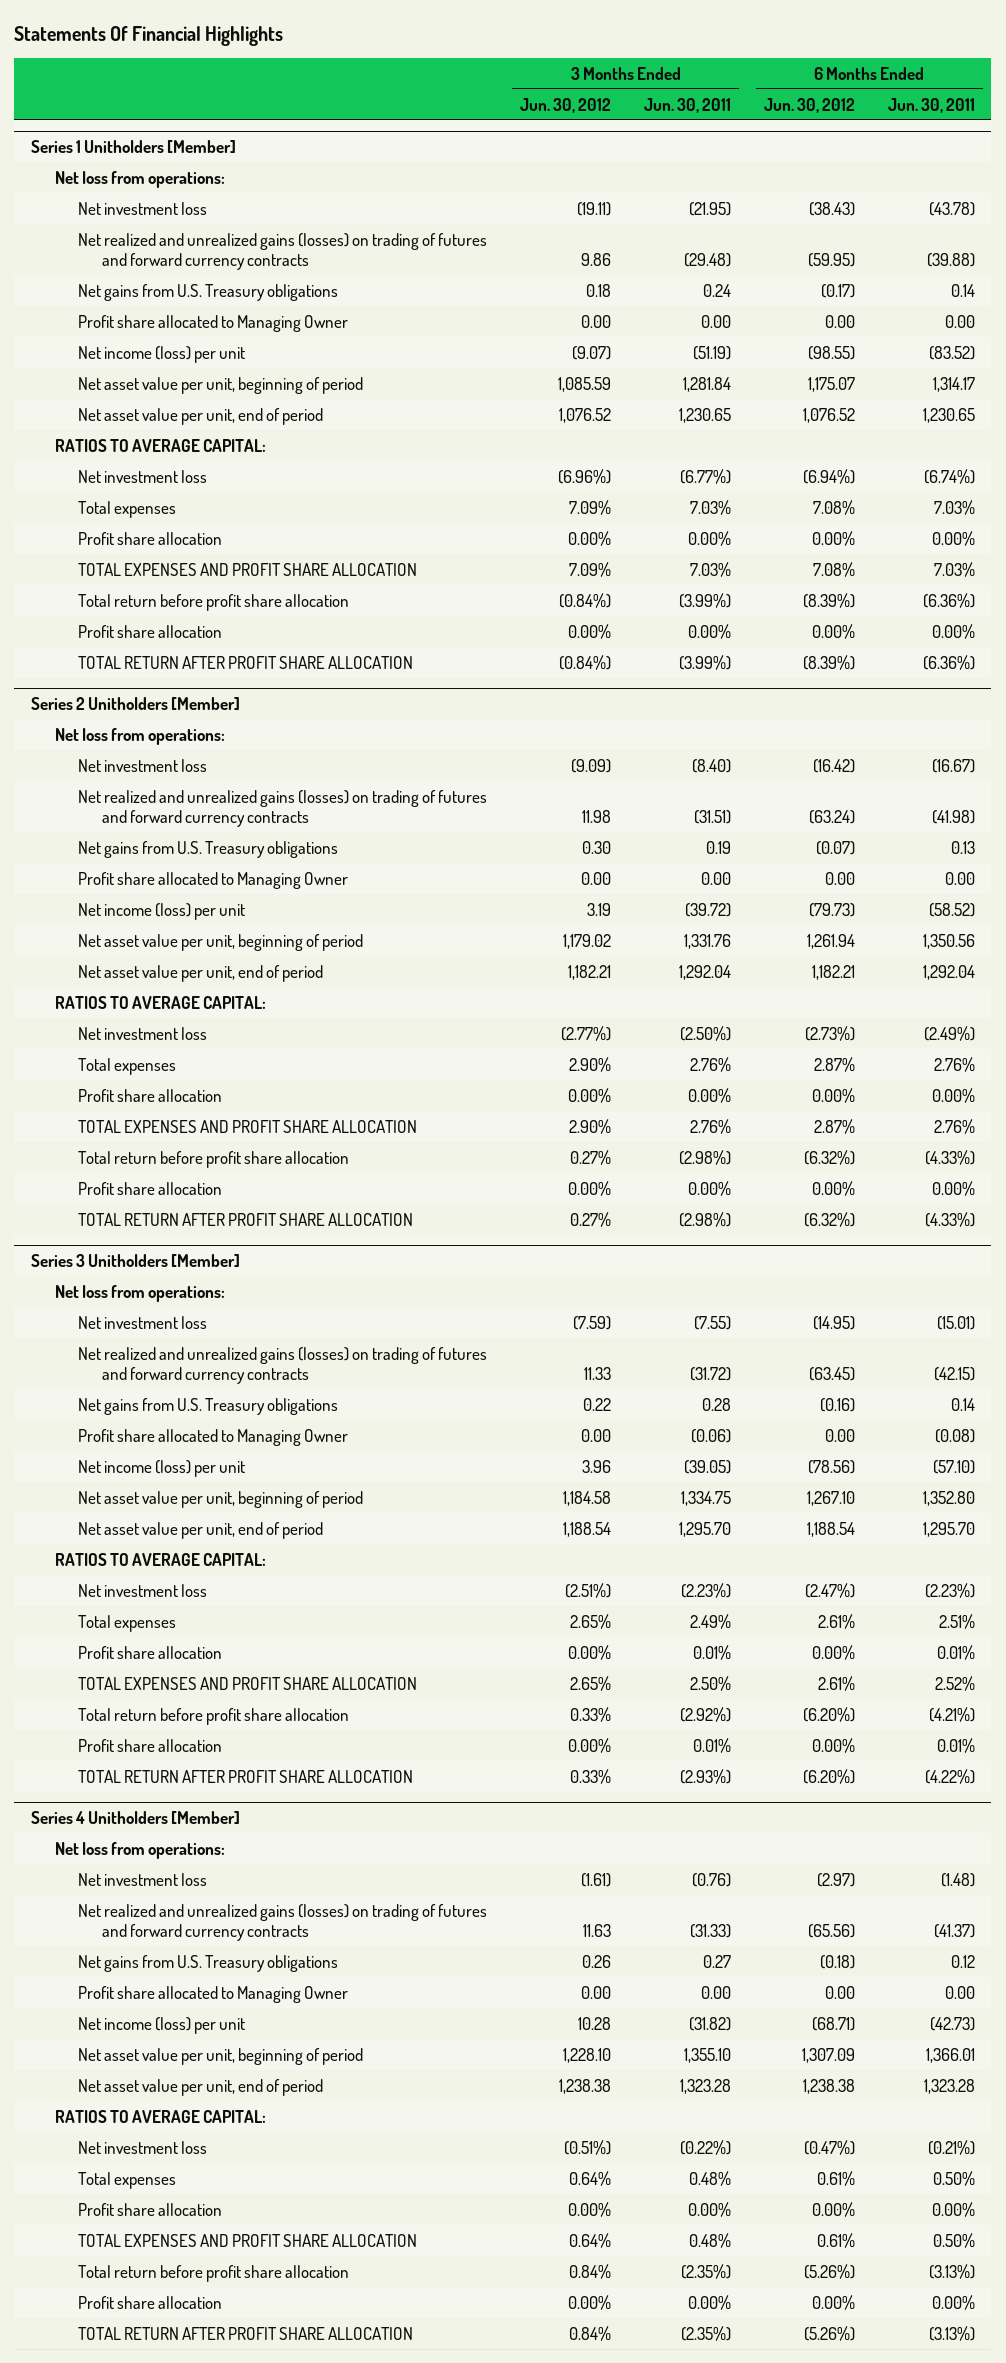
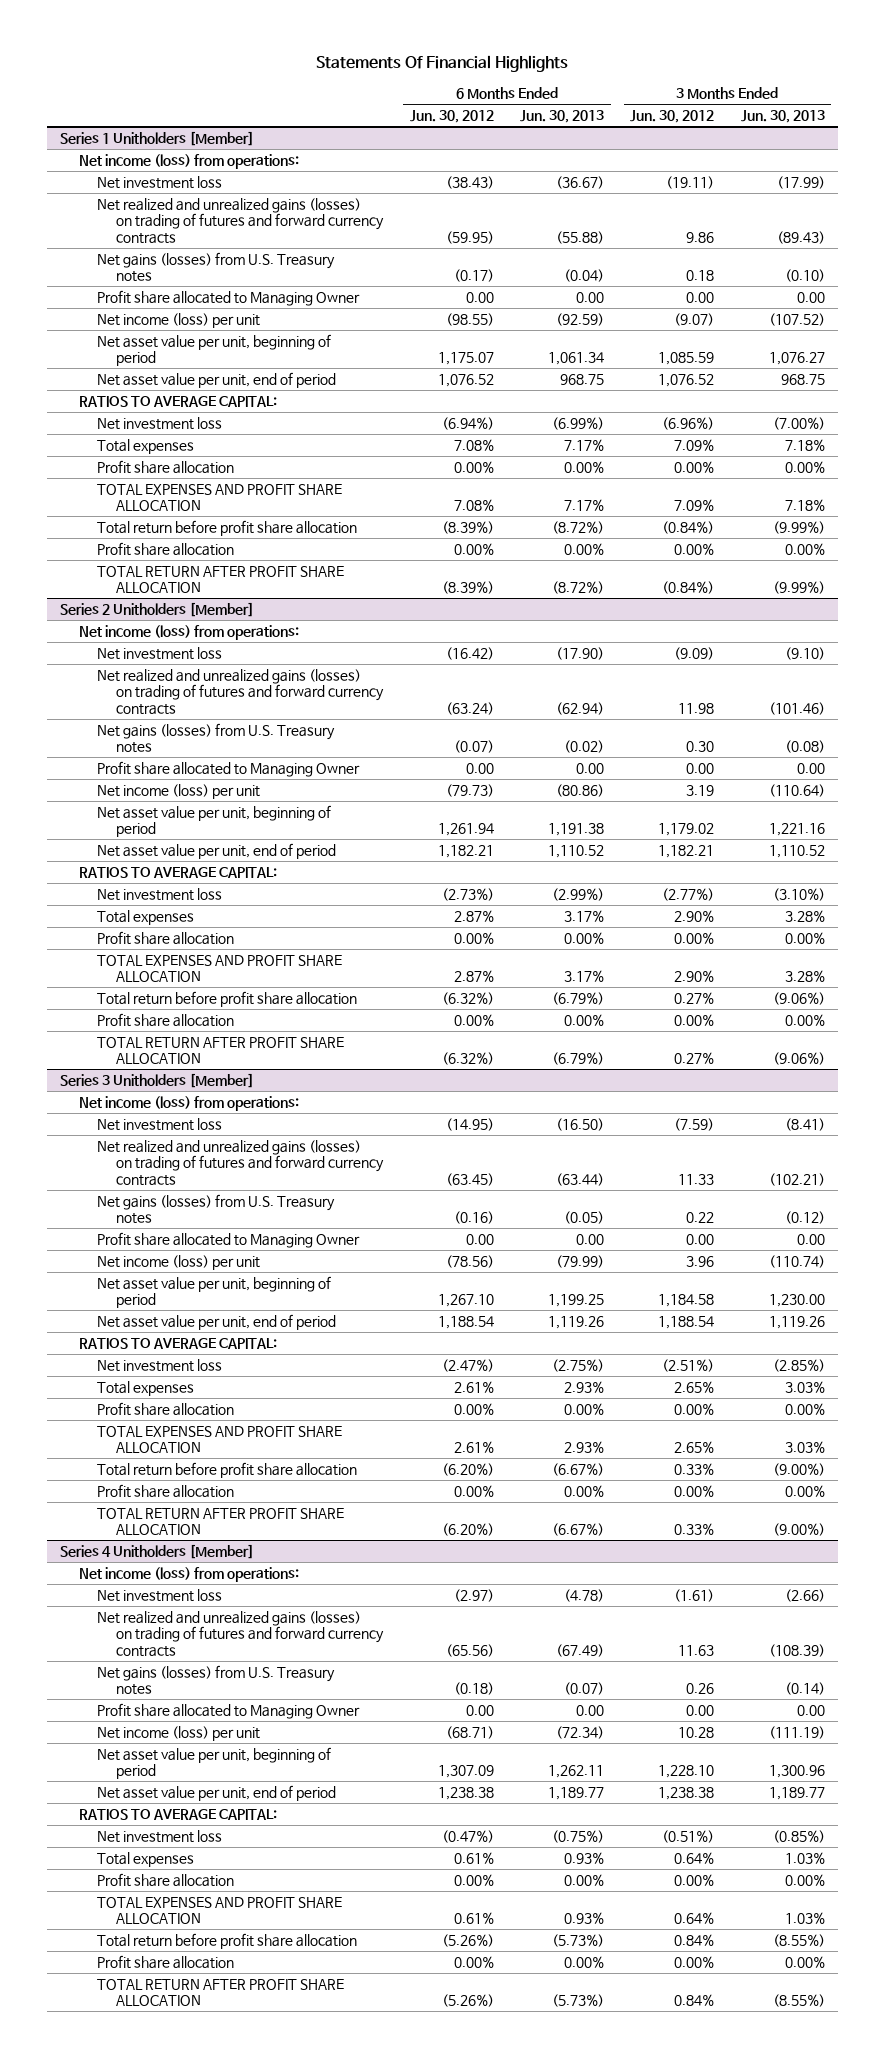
[644,97,732,113] Jun. 30, 2011 -> none
[887,97,975,113] Jun. 30, 2011 -> none
none -> [519,110,604,124] Jun. 30, 2013
none -> [740,110,825,124] Jun. 30, 2013
[54,170,225,188] Net loss from operations: -> [78,154,299,170] Net income (loss) from operations:
[78,283,339,301] Net gains from U.S. Treasury obligations -> [97,252,336,283] Net gains (losses) from U.S. Treasury notes
[54,727,225,745] Net loss from operations: -> [78,625,299,641] Net income (loss) from operations:
[78,840,339,858] Net gains from U.S. Treasury obligations -> [97,723,336,754] Net gains (losses) from U.S. Treasury notes
[54,1284,225,1302] Net loss from operations: -> [78,1096,299,1112] Net income (loss) from operations:
[78,1397,339,1415] Net gains from U.S. Treasury obligations -> [97,1194,336,1225] Net gains (losses) from U.S. Treasury notes
[54,1841,225,1859] Net loss from operations: -> [78,1567,299,1583] Net income (loss) from operations:
[78,1954,339,1972] Net gains from U.S. Treasury obligations -> [97,1665,336,1696] Net gains (losses) from U.S. Treasury notes

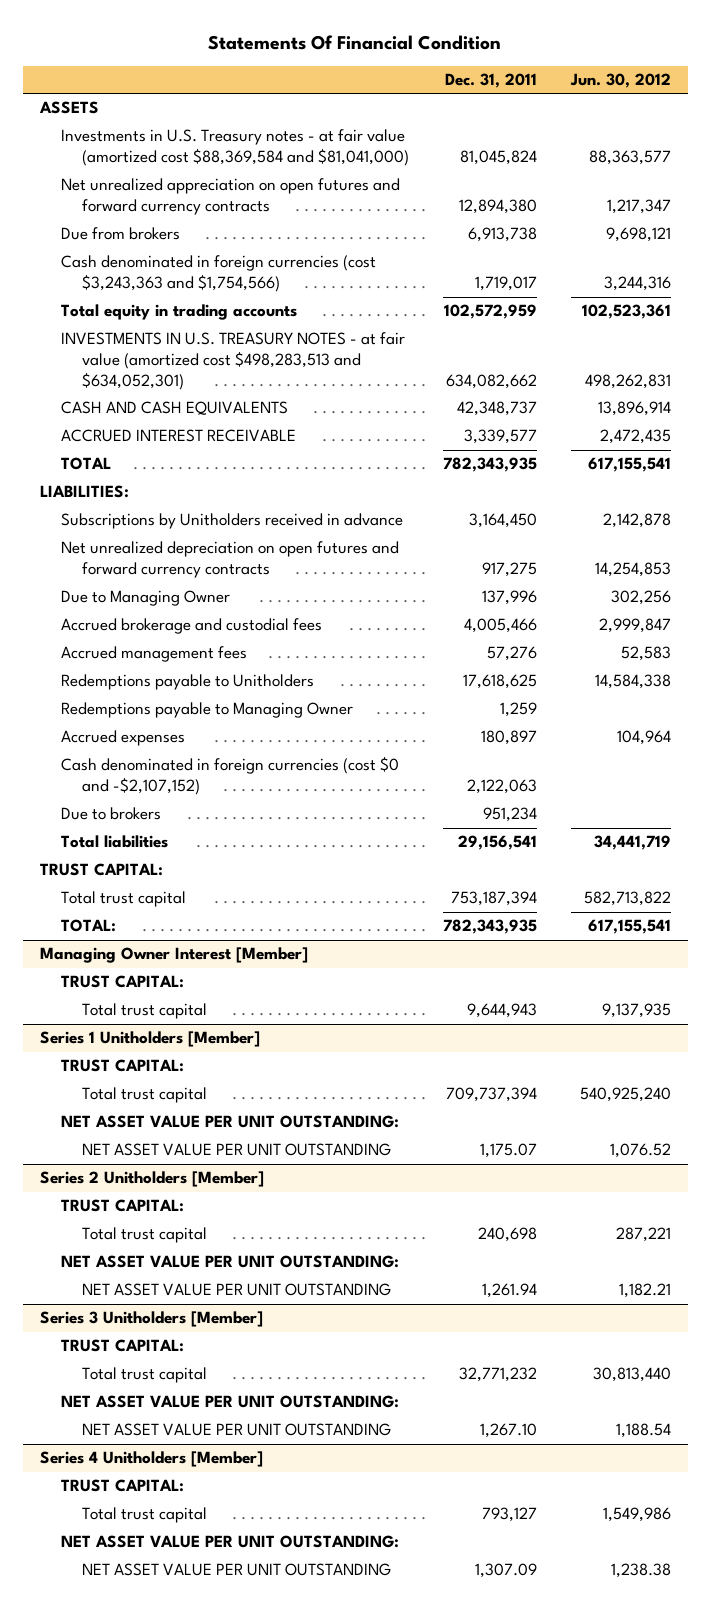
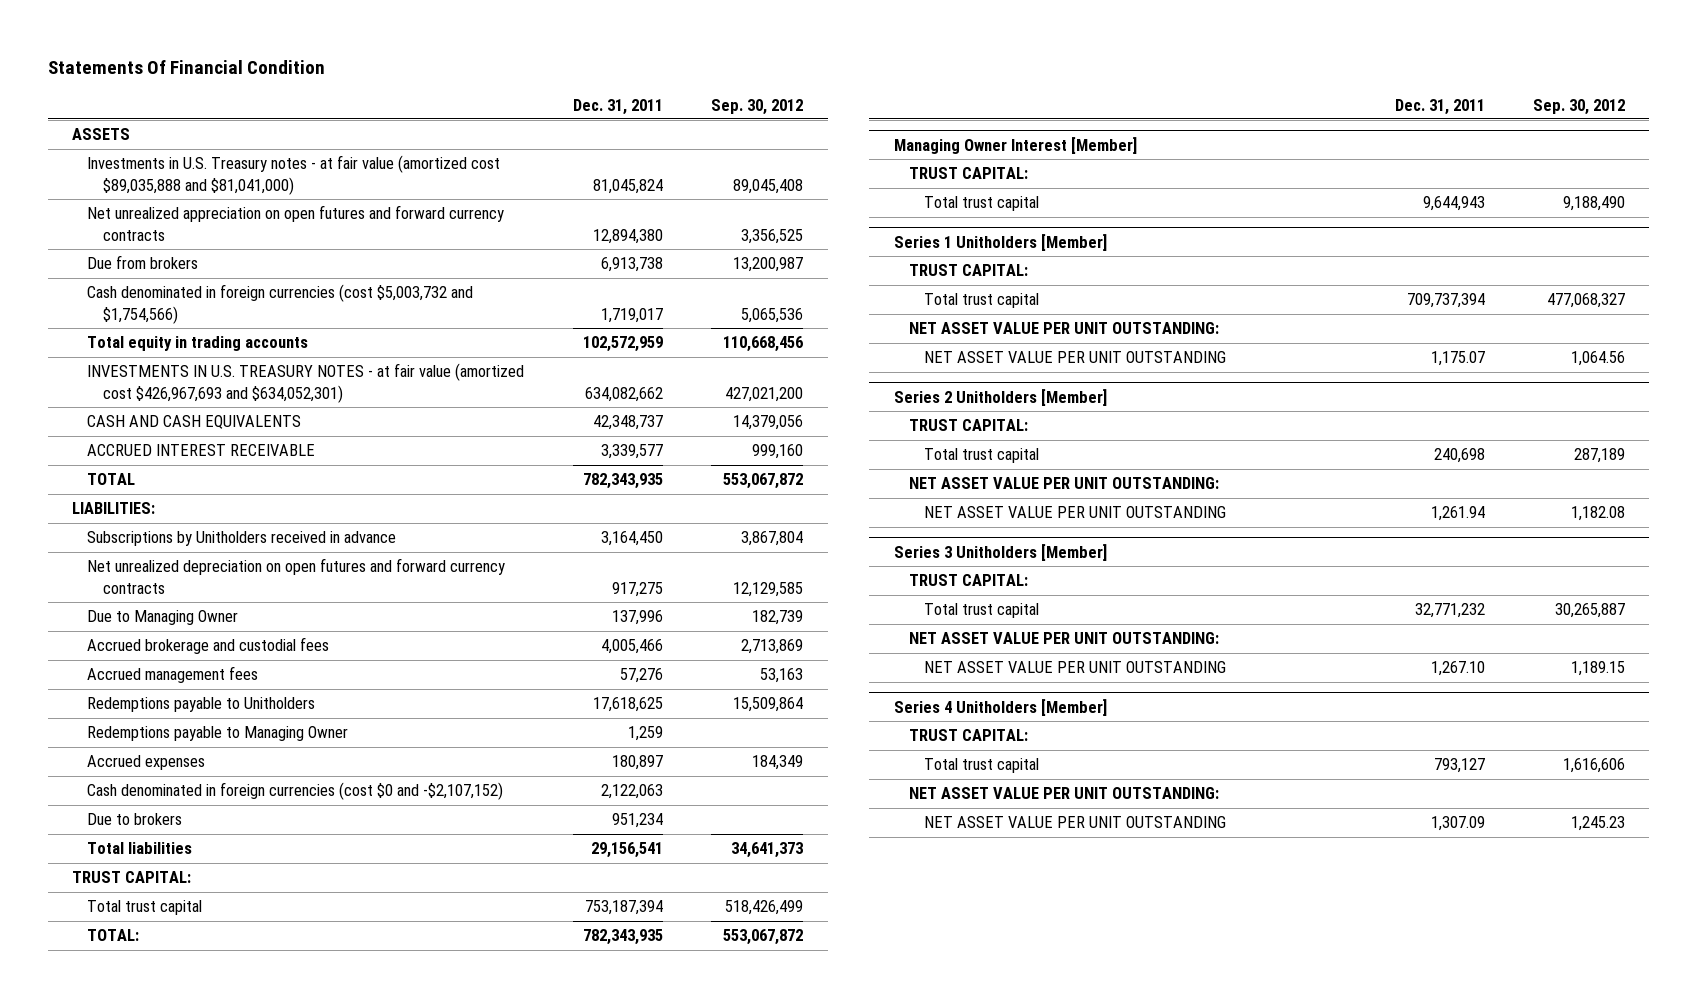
[569,73,671,89] Jun. 30, 2012 -> none
none -> [711,98,804,115] Sep. 30, 2012
[60,129,409,167] Investments in U.S. Treasury notes - at fair value (amortized cost $88,369,584 and $81,041,000) -> [87,155,501,195] Investments in U.S. Treasury notes - at fair value (amortized cost $89,035,888 and $81,041,000)
[60,255,376,293] Cash denominated in foreign currencies (cost $3,243,363 and $1,754,566) -> [87,284,474,324] Cash denominated in foreign currencies (cost $5,003,732 and $1,754,566)
[60,332,405,391] INVESTMENTS IN U.S. TREASURY NOTES - at fair value (amortized cost $498,283,513 and $634,052,301) -> [87,363,525,403] INVESTMENTS IN U.S. TREASURY NOTES - at fair value (amortized cost $426,967,693 and $634,052,301)

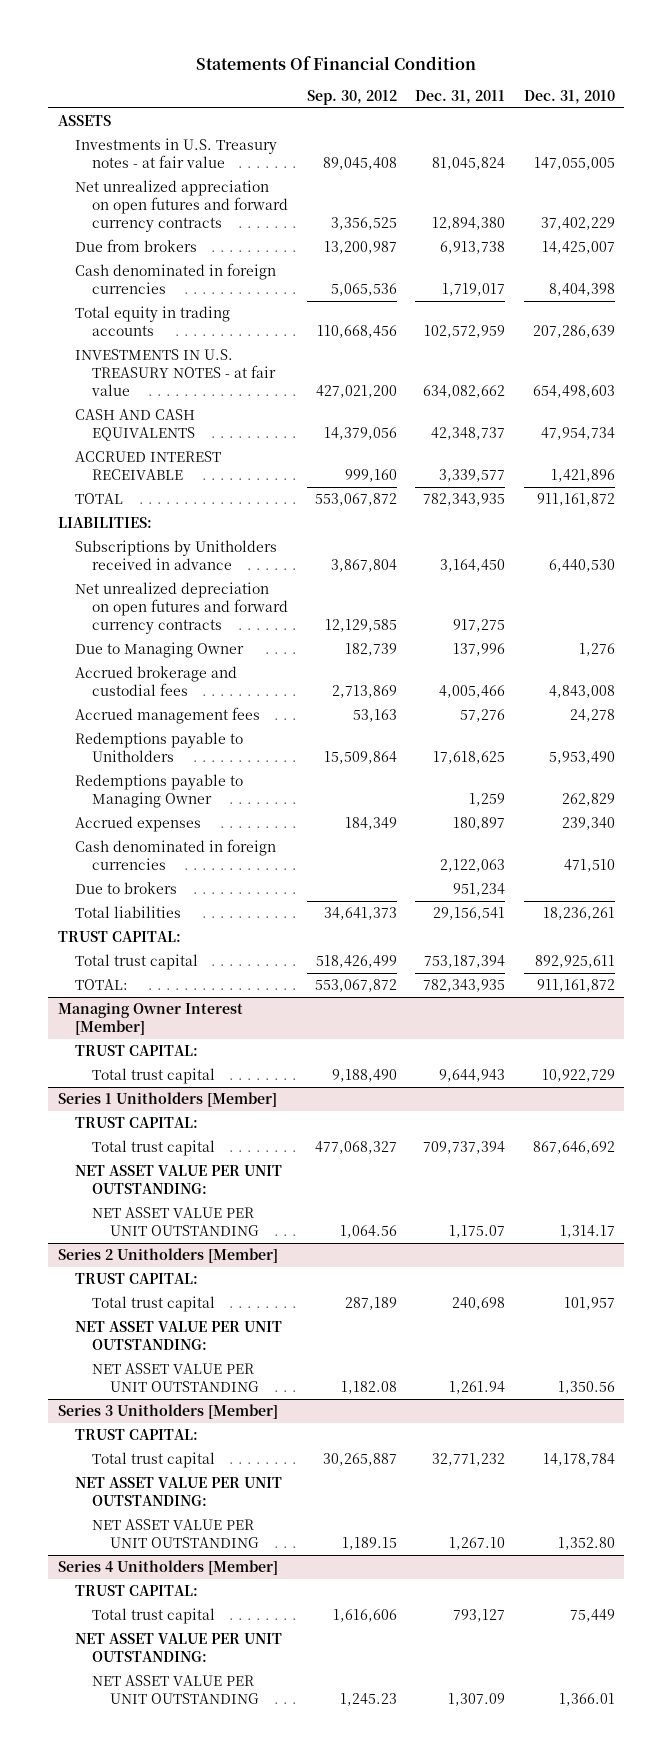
none -> [523,90,615,105] Dec. 31, 2010
[87,155,501,195] Investments in U.S. Treasury notes - at fair value (amortized cost $89,035,888 and $81,041,000) -> [74,137,277,169] Investments in U.S. Treasury notes - at fair value
[87,284,474,324] Cash denominated in foreign currencies (cost $5,003,732 and $1,754,566) -> [74,262,276,295] Cash denominated in foreign currencies
[87,363,525,403] INVESTMENTS IN U.S. TREASURY NOTES - at fair value (amortized cost $426,967,693 and $634,052,301) -> [74,348,277,397] INVESTMENTS IN U.S. TREASURY NOTES - at fair value
[87,782,504,801] Cash denominated in foreign currencies (cost $0 and -$2,107,152) -> [74,838,276,871] Cash denominated in foreign currencies

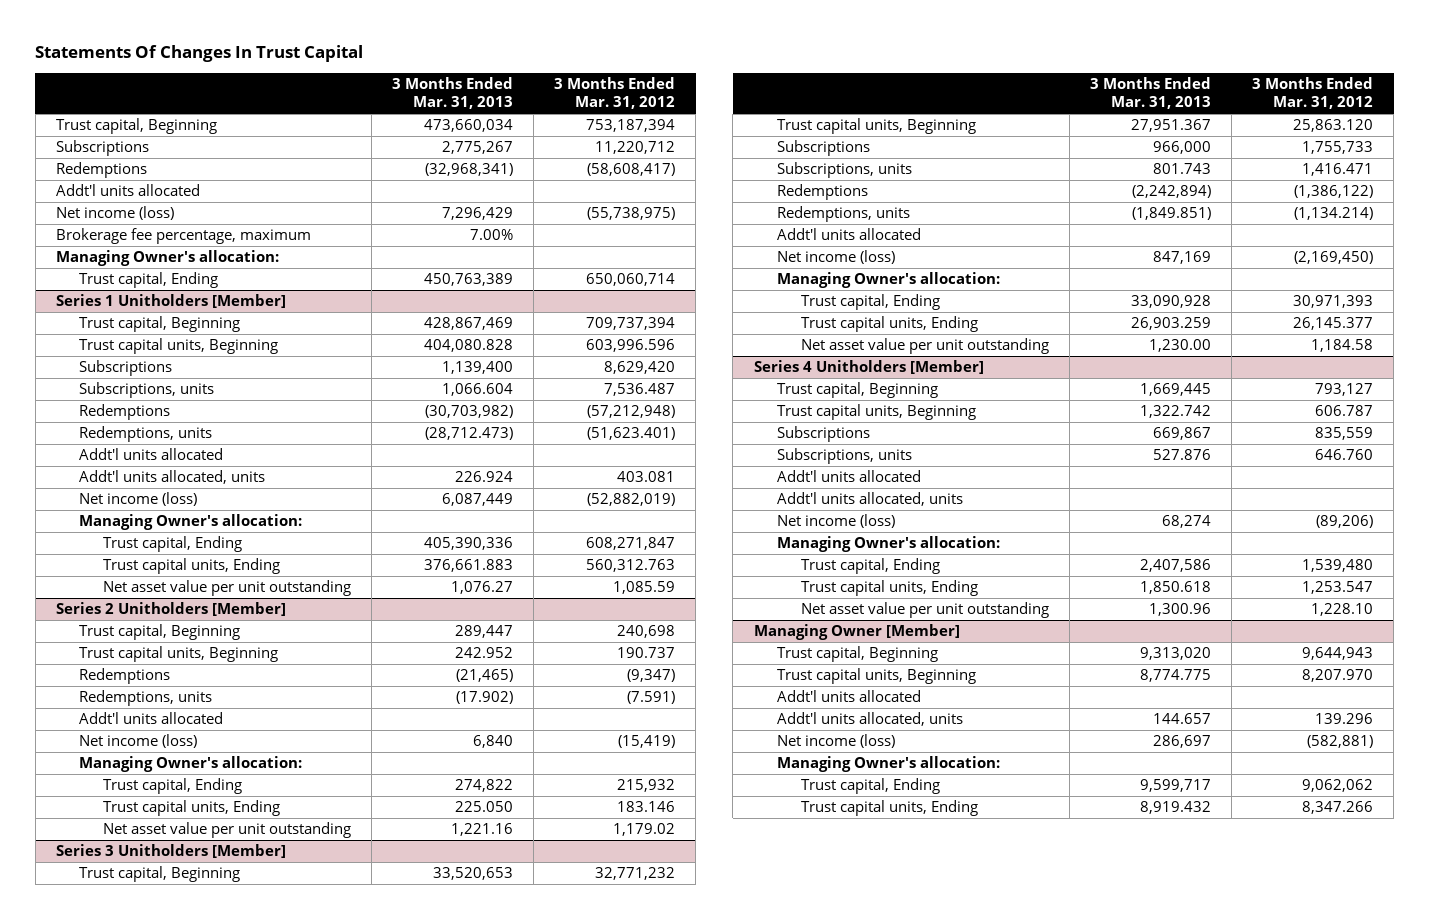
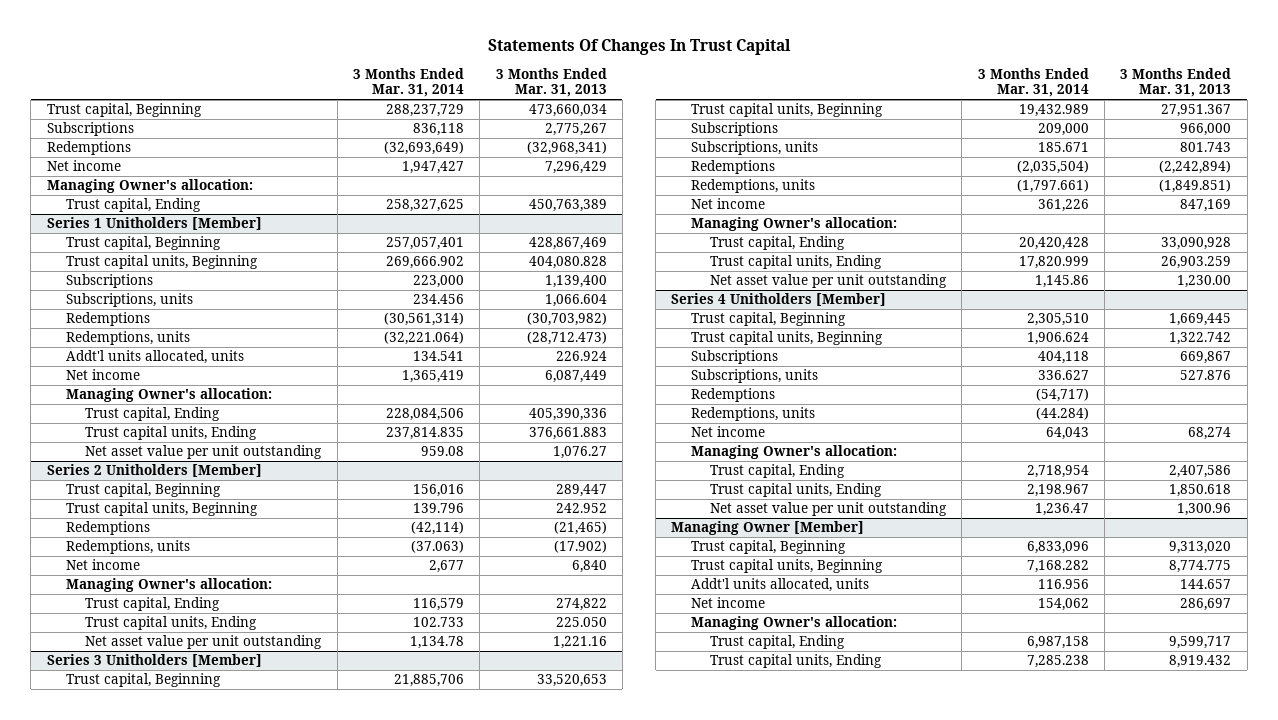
[554,77,676,110] 3 Months Ended Mar. 31, 2012 -> none
none -> [352,67,464,98] 3 Months Ended Mar. 31, 2014
[55,184,200,197] Addt'l units allocated -> none
[55,228,311,245] Brokerage fee percentage, maximum -> none
[55,206,174,221] Net income (loss) -> [46,160,121,172] Net income
[79,448,224,461] Addt'l units allocated -> none
[79,492,198,507] Net income (loss) -> [65,369,140,381] Net income
[79,712,224,725] Addt'l units allocated -> none
[79,734,198,749] Net income (loss) -> [65,559,140,571] Net income
[777,228,922,241] Addt'l units allocated -> none
[777,250,896,265] Net income (loss) -> [690,198,765,210] Net income
[777,470,922,483] Addt'l units allocated -> none
[777,492,964,507] Addt'l units allocated, units -> none
none -> [690,388,775,403] Redemptions
none -> [690,407,815,422] Redemptions, units
[777,514,896,529] Net income (loss) -> [690,426,765,438] Net income
[777,690,922,703] Addt'l units allocated -> none
[777,734,896,749] Net income (loss) -> [690,597,765,609] Net income

